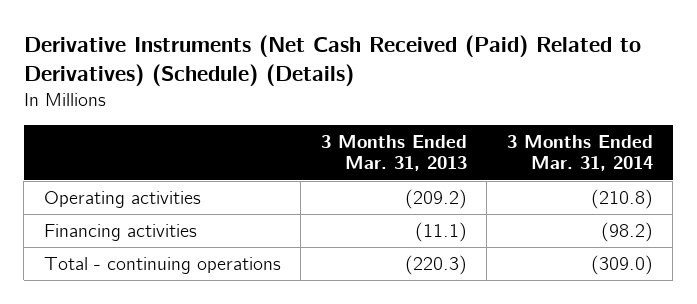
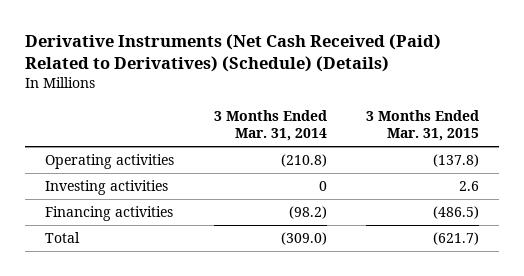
[320,134,467,172] 3 Months Ended Mar. 31, 2013 -> none
none -> [366,109,480,141] 3 Months Ended Mar. 31, 2015
none -> [44,180,168,196] Investing activities
[43,256,281,274] Total - continuing operations -> [44,232,80,244] Total

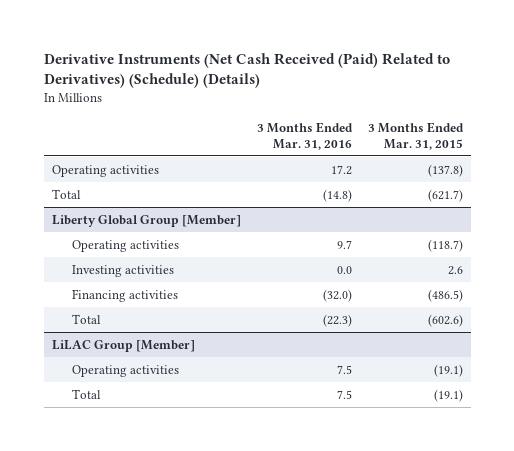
[213,109,327,141] 3 Months Ended Mar. 31, 2014 -> none
none -> [256,121,353,150] 3 Months Ended Mar. 31, 2016
[44,232,80,244] Total -> [51,188,81,199] Total
none -> [51,214,241,227] Liberty Global Group [Member]
none -> [71,239,179,252] Operating activities
none -> [71,313,101,324] Total
none -> [51,339,195,352] LiLAC Group [Member]
none -> [71,364,179,377] Operating activities
none -> [71,388,101,399] Total

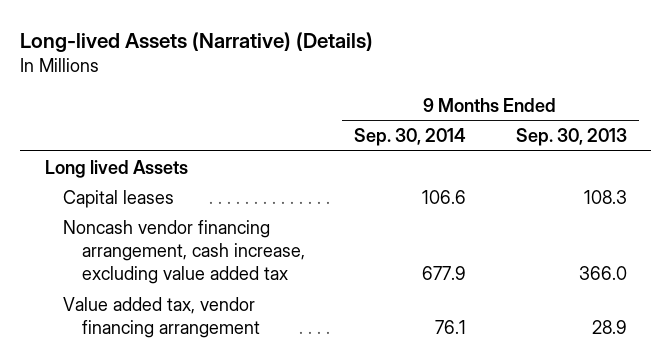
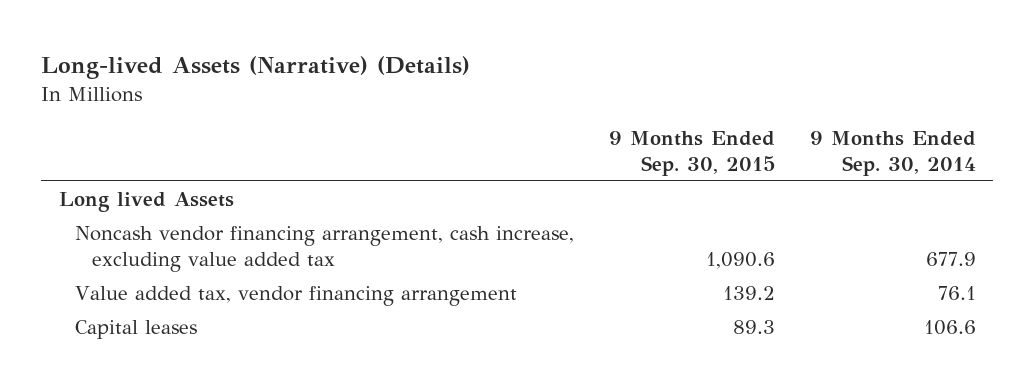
[515,128,627,147] Sep. 30, 2013 -> none
none -> [609,130,776,177] 9 Months Ended Sep. 30, 2015
[63,189,175,208] Capital leases -> [75,319,198,339] Capital leases

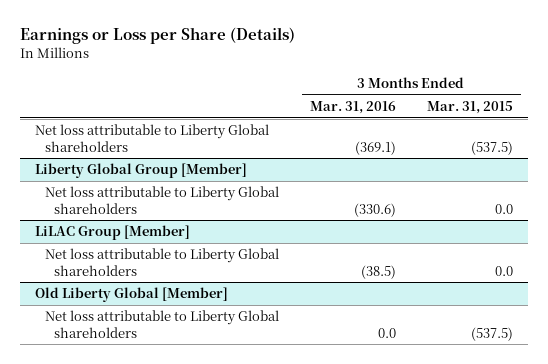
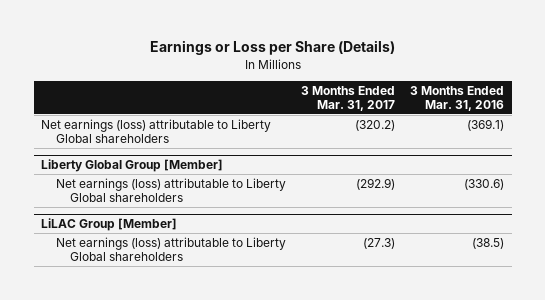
[426,101,513,115] Mar. 31, 2015 -> none
none -> [300,85,395,111] 3 Months Ended Mar. 31, 2017
[35,124,270,152] Net loss attributable to Liberty Global shareholders -> [41,118,272,144] Net earnings (loss) attributable to Liberty Global shareholders
[44,186,279,214] Net loss attributable to Liberty Global shareholders -> [55,177,286,203] Net earnings (loss) attributable to Liberty Global shareholders
[35,287,229,303] Old Liberty Global [Member] -> none
[44,310,279,338] Net loss attributable to Liberty Global shareholders -> none
[44,248,279,276] Net loss attributable to Liberty Global shareholders -> [55,236,286,262] Net earnings (loss) attributable to Liberty Global shareholders

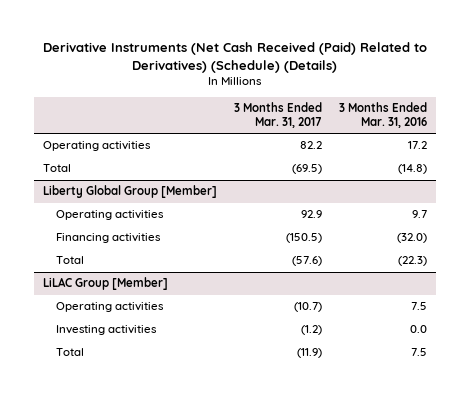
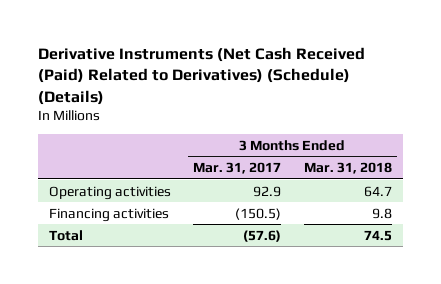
[339,102,428,128] 3 Months Ended Mar. 31, 2016 -> none
none -> [303,162,392,175] Mar. 31, 2018
[42,141,151,152] Operating activities -> none
[42,164,71,173] Total -> none
[42,185,217,199] Liberty Global Group [Member] -> none
[42,277,168,291] LiLAC Group [Member] -> none
[55,302,164,313] Operating activities -> none
[55,325,157,336] Investing activities -> none
[55,348,84,357] Total -> none

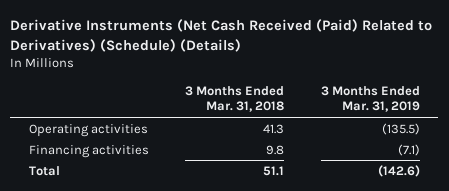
[193,162,282,175] Mar. 31, 2017 -> none
none -> [320,85,420,113] 3 Months Ended Mar. 31, 2019
[363,185,392,197] 64.7 -> [263,123,285,134] 41.3
[363,229,392,241] 74.5 -> [263,165,285,176] 51.1

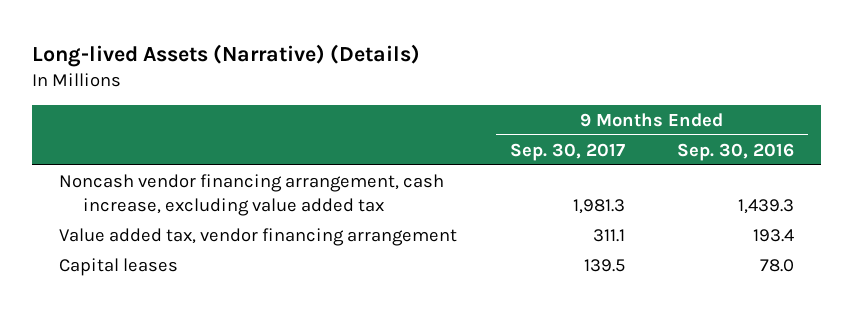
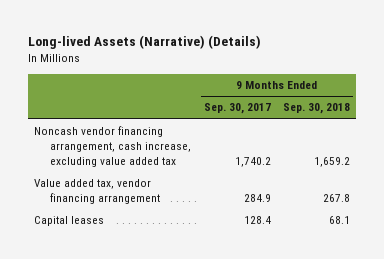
[677,142,795,161] Sep. 30, 2016 -> none
none -> [282,103,350,115] Sep. 30, 2018
[572,198,625,214] 1,981.3 -> [234,157,271,168] 1,740.2
[592,228,625,242] 311.1 -> [243,194,271,203] 284.9
[583,258,625,272] 139.5 -> [243,216,271,225] 128.4

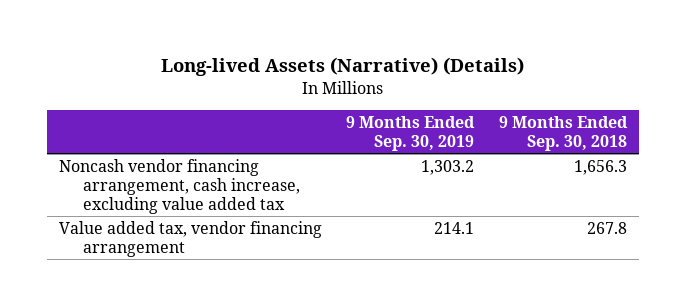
[203,103,271,115] Sep. 30, 2017 -> none
none -> [346,116,476,152] 9 Months Ended Sep. 30, 2019
[313,157,350,168] 1,659.2 -> [573,159,627,175] 1,656.3
[34,216,105,227] Capital leases -> none

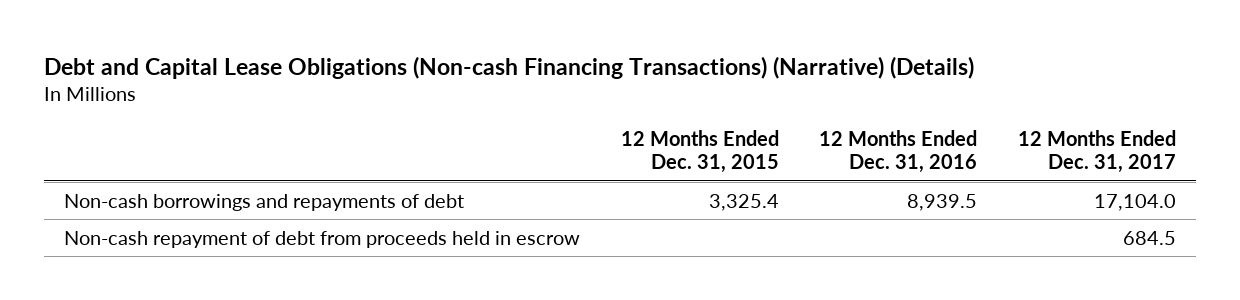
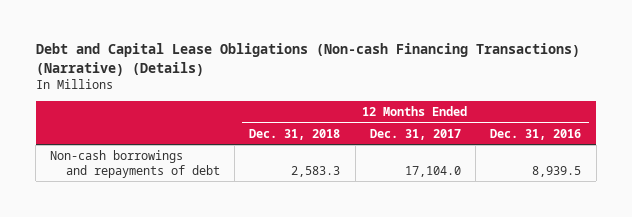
[620,130,779,174] 12 Months Ended Dec. 31, 2015 -> none
none -> [249,128,341,140] Dec. 31, 2018
[64,230,581,248] Non-cash repayment of debt from proceeds held in escrow -> none

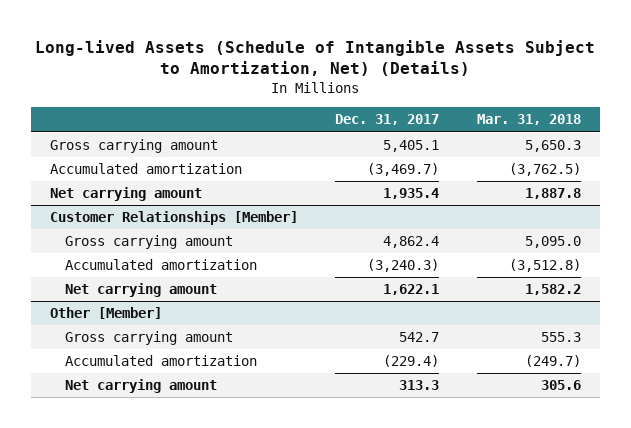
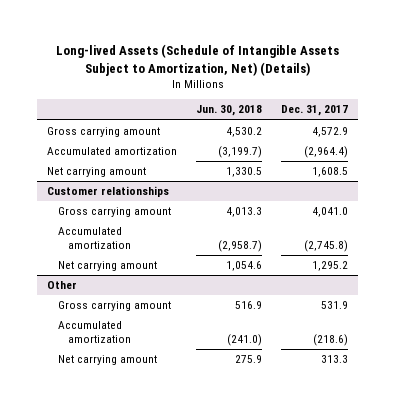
[477,114,582,126] Mar. 31, 2018 -> none
none -> [196,105,263,117] Jun. 30, 2018
[383,140,440,153] 5,405.1 -> [312,127,349,138] 4,572.9
[367,163,440,177] (3,469.7) -> [304,146,349,159] (2,964.4)
[383,188,440,200] 1,935.4 -> [312,167,349,178] 1,608.5
[49,211,298,226] Customer Relationships [Member] -> [46,186,169,198] Customer relationships
[383,236,440,249] 4,862.4 -> [312,207,349,218] 4,041.0
[367,259,440,273] (3,240.3) -> [304,240,349,253] (2,745.8)
[383,284,440,296] 1,622.1 -> [312,261,349,272] 1,295.2
[49,307,162,320] Other [Member] -> [46,281,77,290] Other
[399,332,440,343] 542.7 -> [321,301,349,310] 531.9
[383,355,440,368] (229.4) -> [313,334,349,347] (218.6)

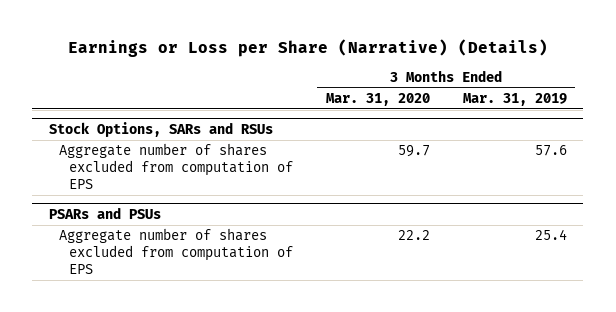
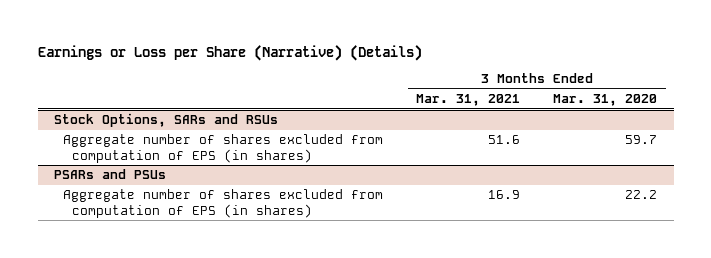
[462,92,567,106] Mar. 31, 2019 -> none
none -> [416,94,521,107] Mar. 31, 2021
[58,143,293,189] Aggregate number of shares excluded from computation of EPS -> [63,134,384,163] Aggregate number of shares excluded from computation of EPS (in shares)
[58,228,293,274] Aggregate number of shares excluded from computation of EPS -> [63,189,384,218] Aggregate number of shares excluded from computation of EPS (in shares)

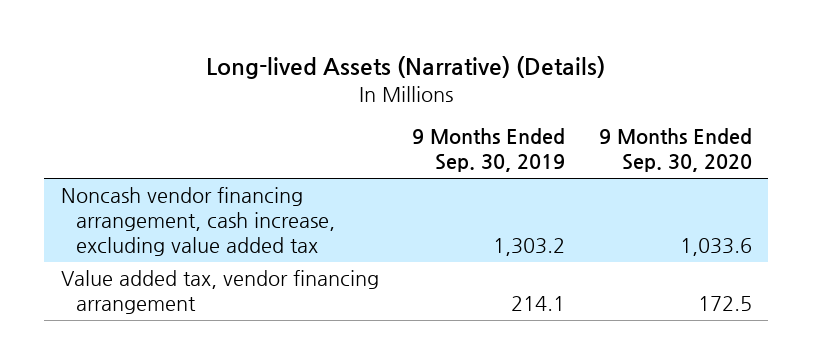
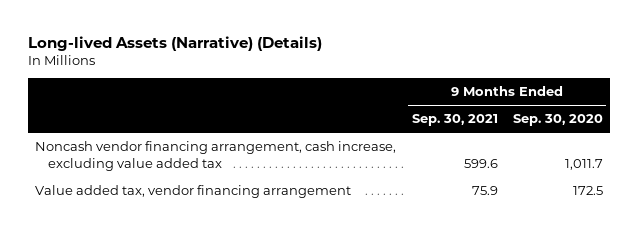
[412,128,566,173] 9 Months Ended Sep. 30, 2019 -> none
none -> [411,114,498,127] Sep. 30, 2021
[679,238,752,257] 1,033.6 -> [564,158,603,170] 1,011.7

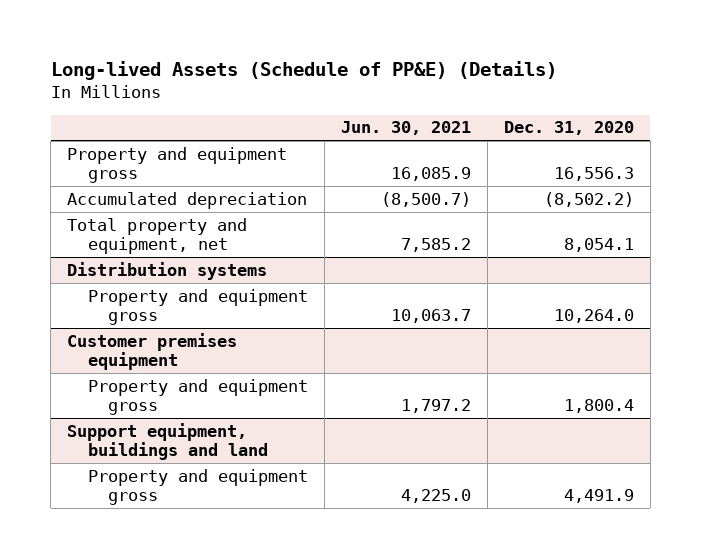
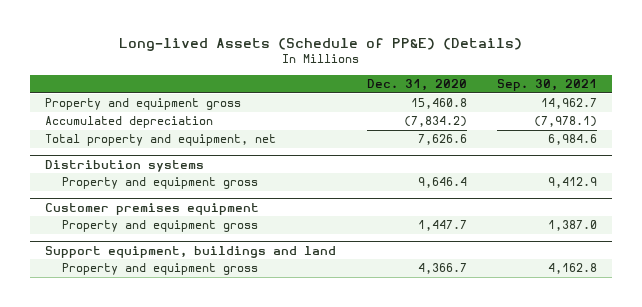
[340,121,471,136] Jun. 30, 2021 -> none
none -> [496,78,597,91] Sep. 30, 2021
[553,167,634,182] 16,556.3 -> [410,98,467,110] 15,460.8
[543,191,634,207] (8,502.2) -> [403,116,467,128] (7,834.2)
[563,238,634,253] 8,054.1 -> [417,134,467,146] 7,626.6
[553,309,634,324] 10,264.0 -> [417,177,467,189] 9,646.4
[563,399,634,414] 1,800.4 -> [417,220,467,232] 1,447.7
[563,489,634,504] 4,491.9 -> [417,263,467,275] 4,366.7

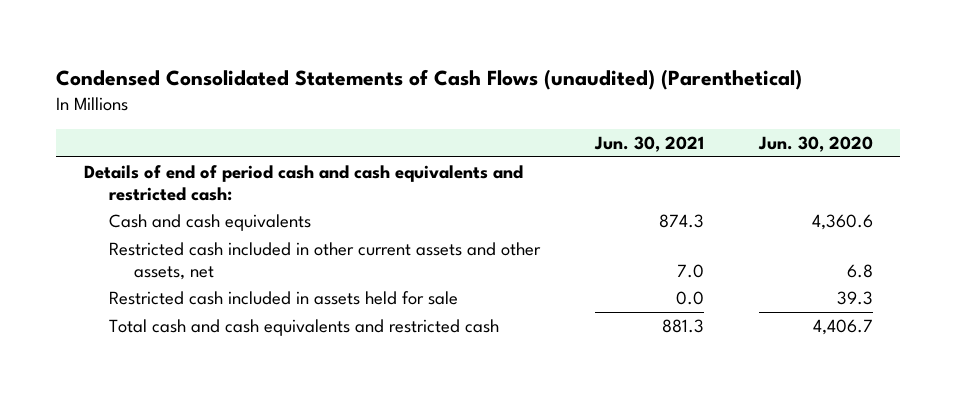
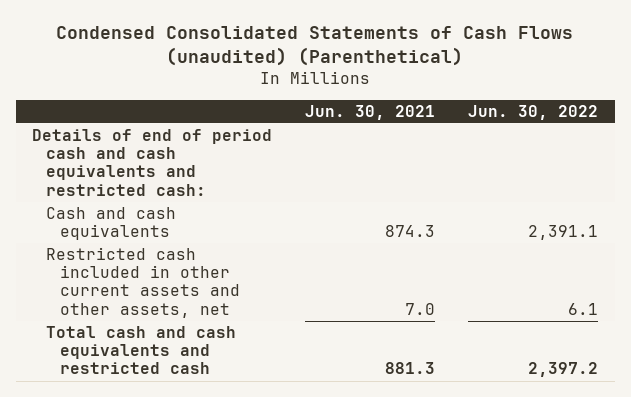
[757,136,873,153] Jun. 30, 2020 -> none
none -> [468,104,599,120] Jun. 30, 2022
[108,290,458,305] Restricted cash included in assets held for sale -> none

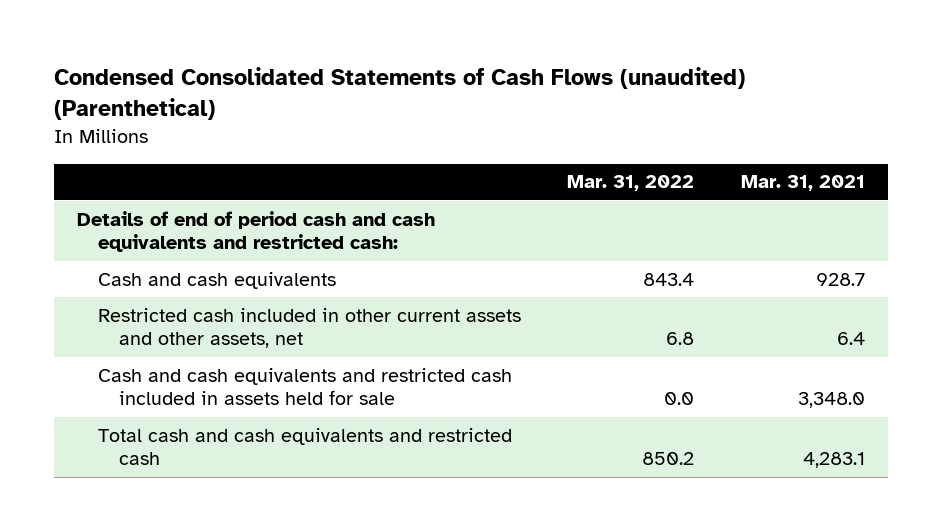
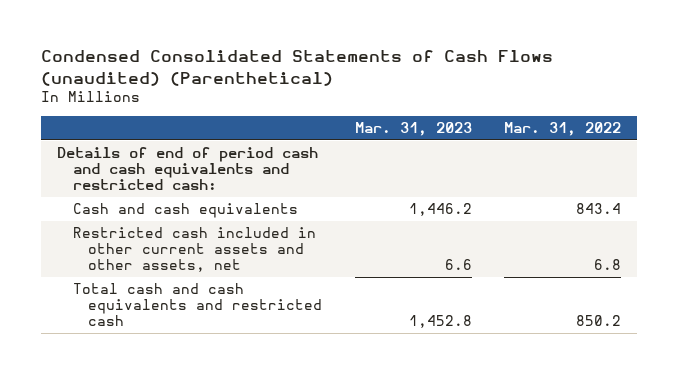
[740,175,865,192] Mar. 31, 2021 -> none
none -> [354,122,472,137] Mar. 31, 2023
[98,367,513,406] Cash and cash equivalents and restricted cash included in assets held for sale -> none

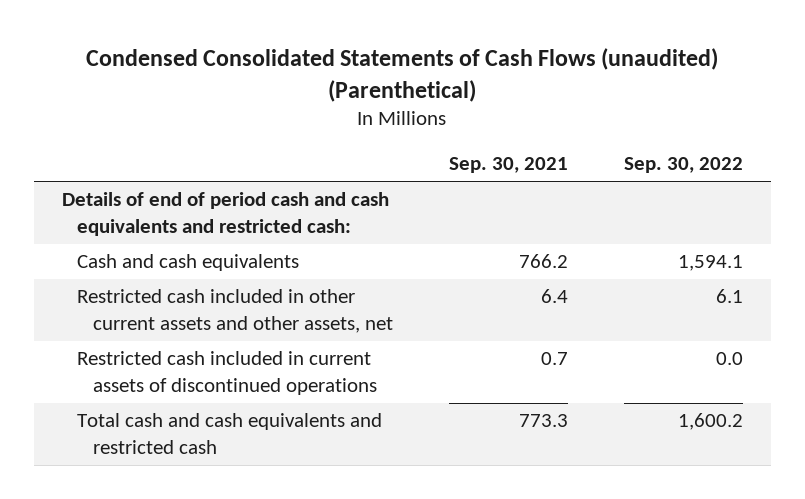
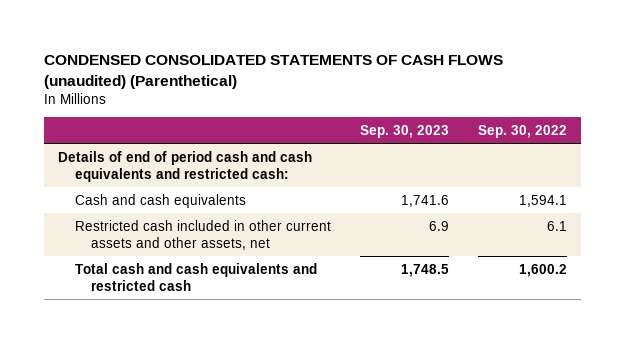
[86,47,719,102] Condensed Consolidated Statements of Cash Flows (unaudited) (Parenthetical) -> [44,54,504,89] CONDENSED CONSOLIDATED STATEMENTS OF CASH FLOWS (unaudited) (Parenthetical)
[448,157,568,174] Sep. 30, 2021 -> none
none -> [359,124,449,138] Sep. 30, 2023
[77,351,377,395] Restricted cash included in current assets of discontinued operations -> none

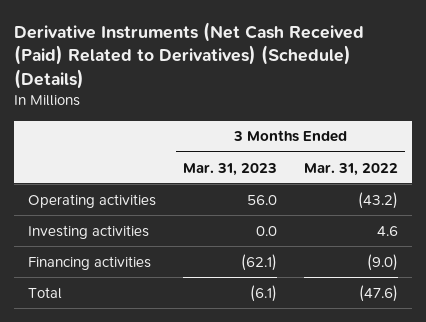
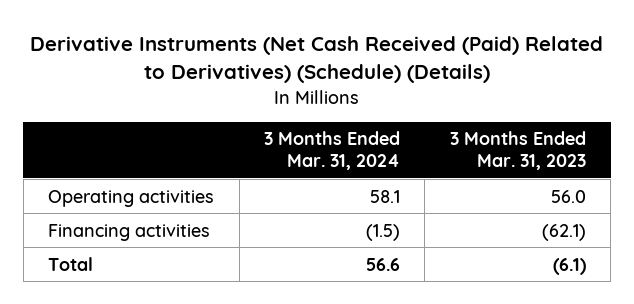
[304,162,399,176] Mar. 31, 2022 -> none
none -> [264,131,401,171] 3 Months Ended Mar. 31, 2024
[27,224,149,239] Investing activities -> none

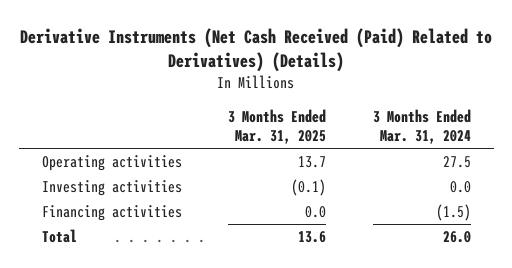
[30,36,604,84] Derivative Instruments (Net Cash Received (Paid) Related to Derivatives) (Schedule) (Details) -> [20,27,493,72] Derivative Instruments (Net Cash Received (Paid) Related to Derivatives) (Details)
[449,131,586,171] 3 Months Ended Mar. 31, 2023 -> none
none -> [228,108,327,144] 3 Months Ended Mar. 31, 2025
[370,189,401,203] 58.1 -> [442,156,471,169] 27.5
none -> [41,180,182,197] Investing activities
[366,257,401,271] 56.6 -> [442,231,471,244] 26.0

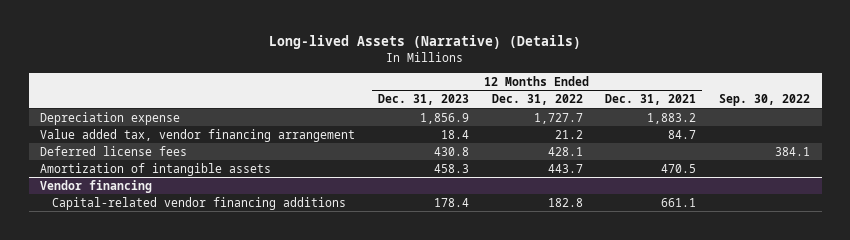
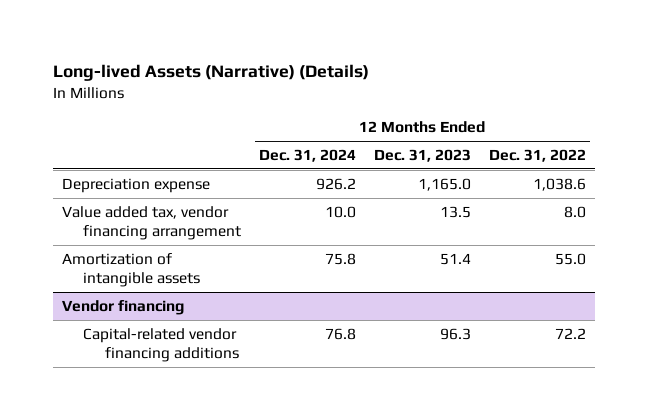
[605,94,697,106] Dec. 31, 2021 -> none
[719,94,811,107] Sep. 30, 2022 -> none
none -> [259,149,357,163] Dec. 31, 2024
[39,145,187,156] Deferred license fees -> none
[419,112,469,124] 1,856.9 -> [417,177,471,191] 1,165.0
[533,112,583,124] 1,727.7 -> [532,177,586,191] 1,038.6
[440,129,469,139] 18.4 -> [439,205,471,218] 13.5
[554,129,583,139] 21.2 -> [563,205,586,218] 8.0
[433,163,469,173] 458.3 -> [439,252,471,265] 51.4
[547,163,583,173] 443.7 -> [554,252,586,265] 55.0
[433,197,469,207] 178.4 -> [439,327,471,340] 96.3
[547,197,583,207] 182.8 -> [554,327,586,339] 72.2

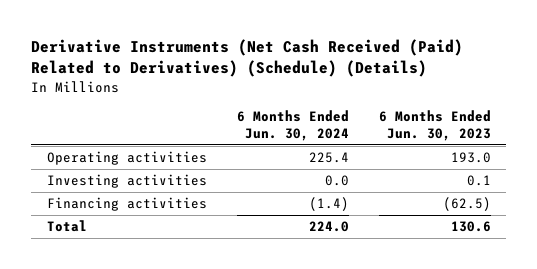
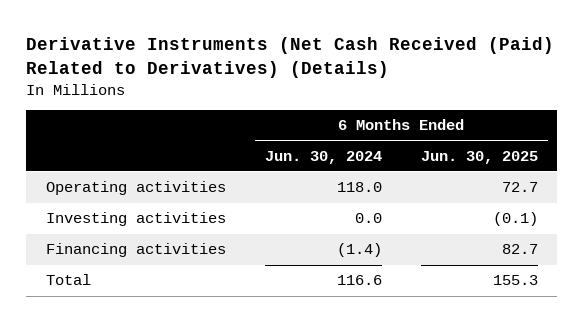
[31,39,464,78] Derivative Instruments (Net Cash Received (Paid) Related to Derivatives) (Schedule) (Details) -> [26,37,555,78] Derivative Instruments (Net Cash Received (Paid) Related to Derivatives) (Details)
[378,110,491,141] 6 Months Ended Jun. 30, 2023 -> none
none -> [420,150,538,164] Jun. 30, 2025
[308,152,349,164] 225.4 -> [336,182,382,193] 118.0
[308,221,349,233] 224.0 -> [336,275,382,286] 116.6

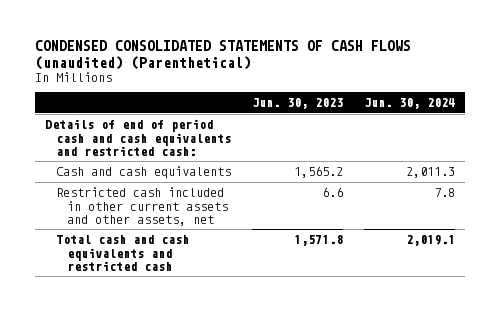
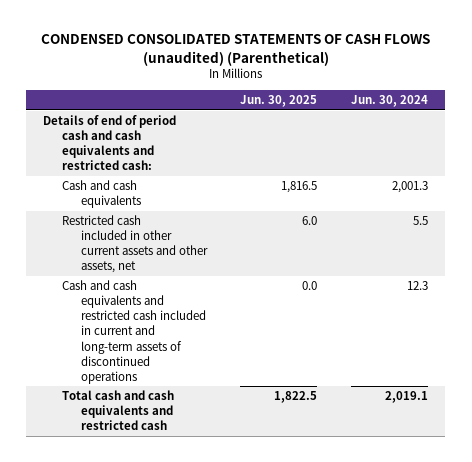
[251,98,343,110] Jun. 30, 2023 -> none
none -> [240,95,318,108] Jun. 30, 2025
[405,167,455,179] 2,011.3 -> [392,181,429,194] 2,001.3
[433,188,455,198] 7.8 -> [413,216,429,226] 5.5
none -> [61,280,206,384] Cash and cash equivalents and restricted cash included in current and long-term assets of discontinued operations

